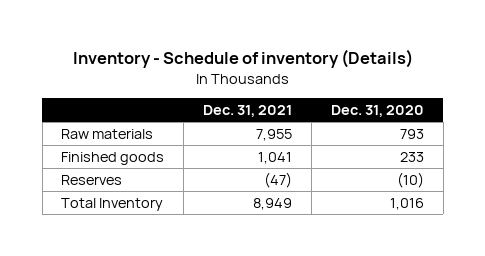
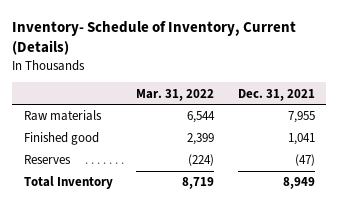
[72,49,413,69] Inventory - Schedule of inventory (Details) -> [11,20,296,56] Inventory- Schedule of Inventory, Current (Details)
[330,104,424,117] Dec. 31, 2020 -> none
none -> [136,88,215,101] Mar. 31, 2022
[61,151,165,165] Finished goods -> [23,132,99,146] Finished good

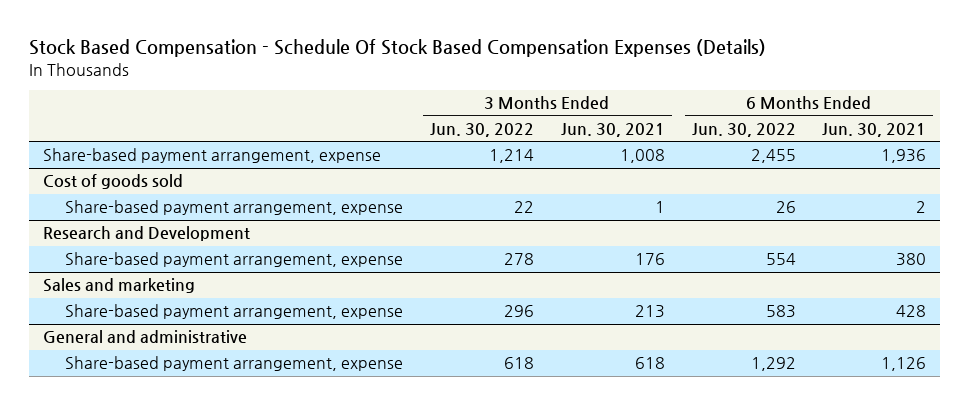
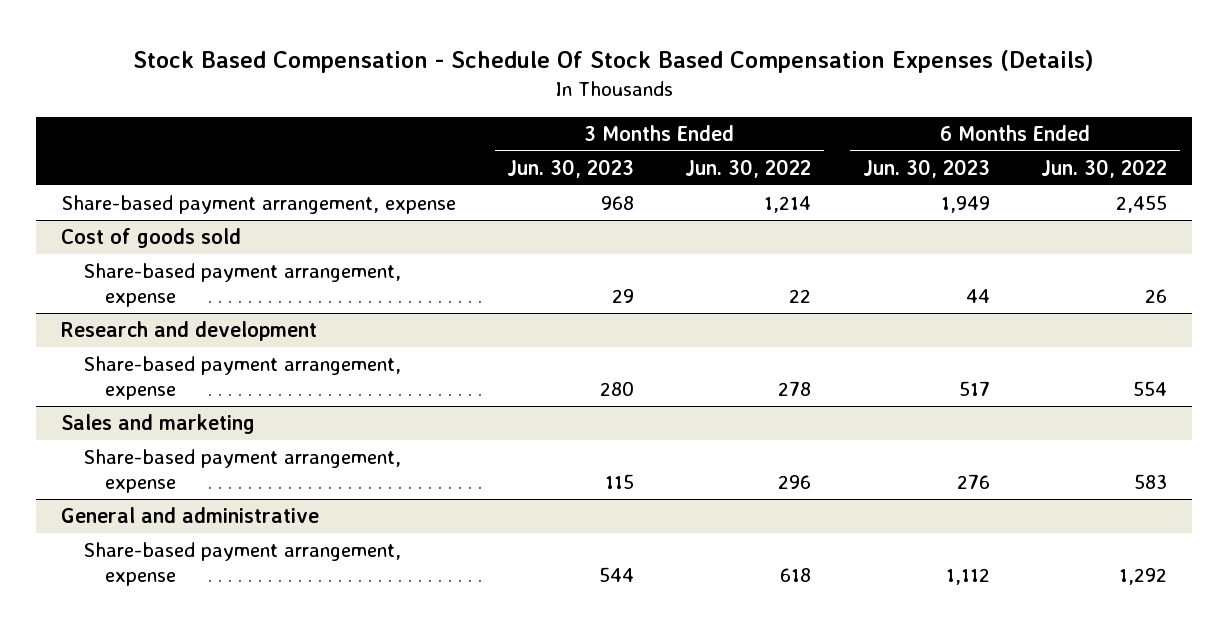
[560,123,665,138] Jun. 30, 2021 -> none
[822,123,927,138] Jun. 30, 2021 -> none
none -> [507,158,635,178] Jun. 30, 2023
none -> [862,158,990,178] Jun. 30, 2023
[42,226,250,242] Research and Development -> [61,321,318,342] Research and development

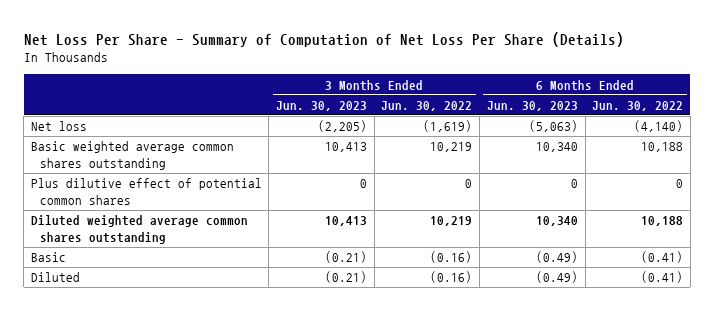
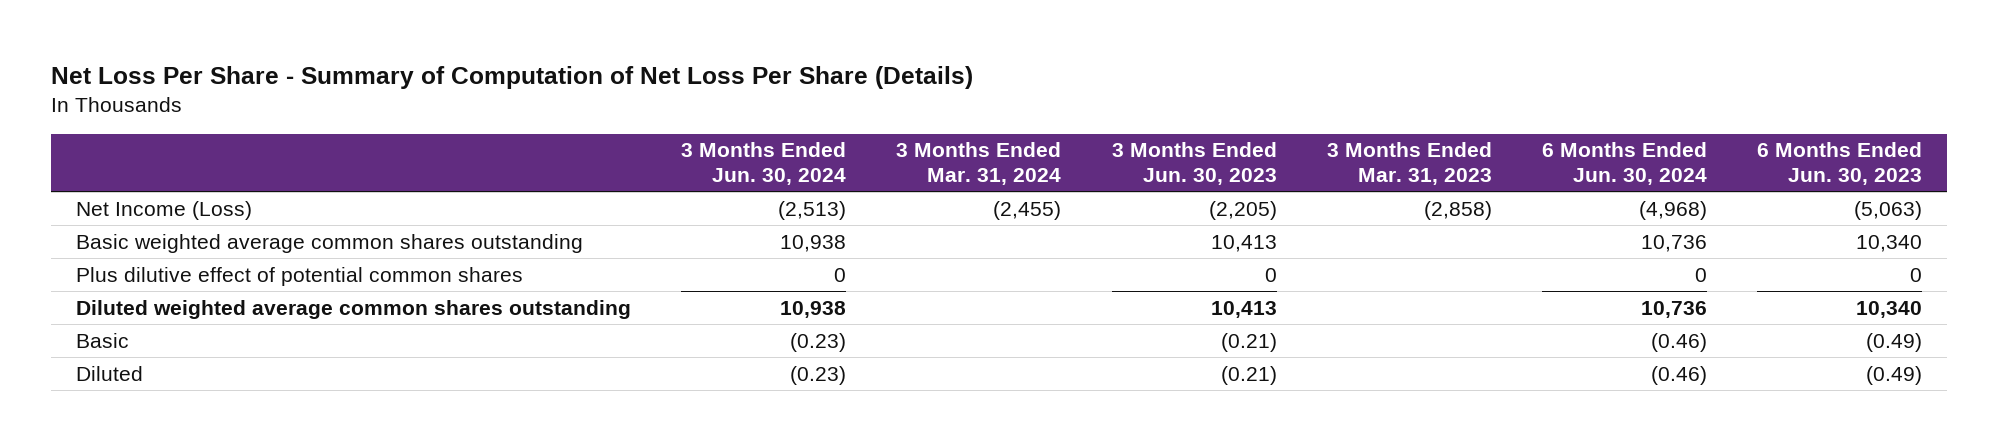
[381,100,473,111] Jun. 30, 2022 -> none
[592,100,684,111] Jun. 30, 2022 -> none
none -> [681,142,847,186] 3 Months Ended Jun. 30, 2024
none -> [896,142,1062,186] 3 Months Ended Mar. 31, 2024
none -> [1326,142,1492,186] 3 Months Ended Mar. 31, 2023
none -> [1542,142,1708,186] 6 Months Ended Jun. 30, 2024
[30,121,87,132] Net loss -> [76,200,253,220] Net Income (Loss)

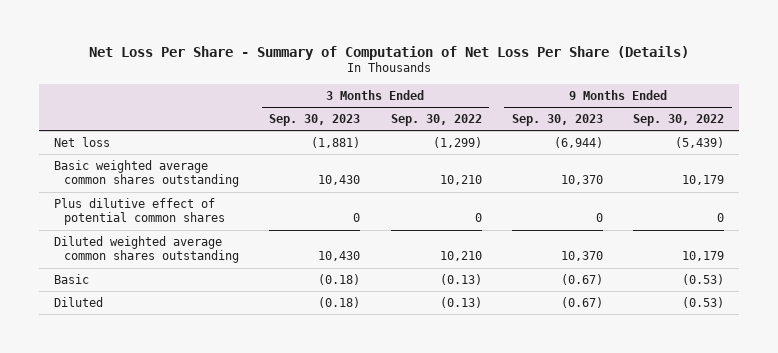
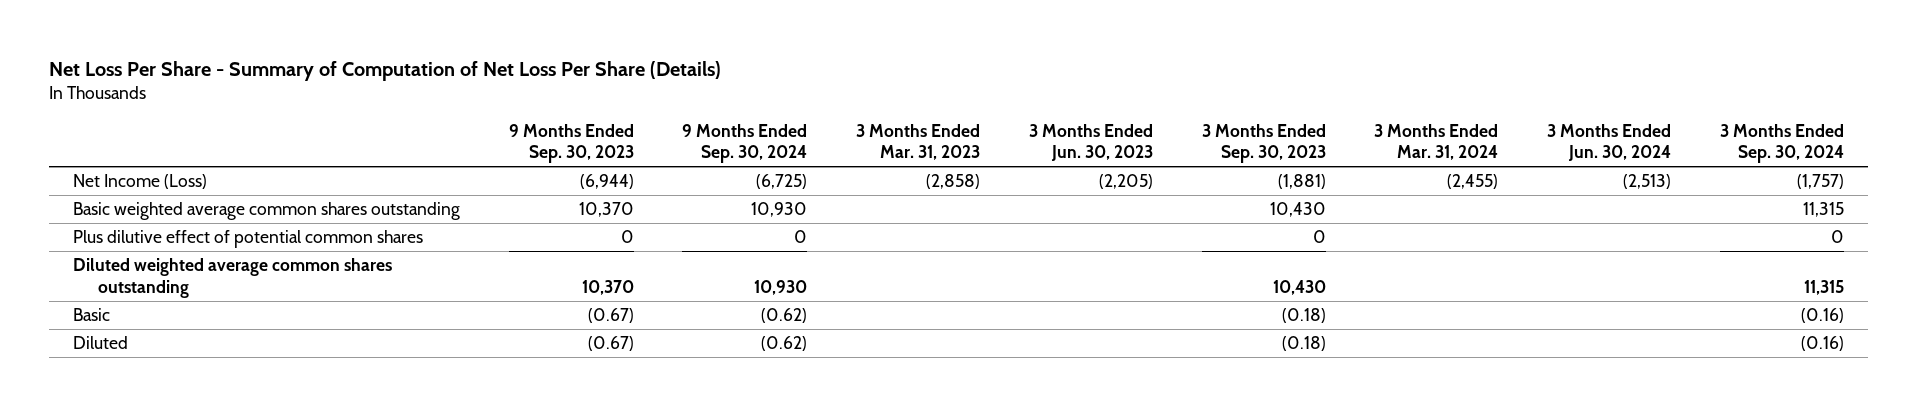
[390,114,482,127] Sep. 30, 2022 -> none
[633,114,725,127] Sep. 30, 2022 -> none
none -> [682,123,808,164] 9 Months Ended Sep. 30, 2024
none -> [856,123,981,161] 3 Months Ended Mar. 31, 2023
none -> [1028,123,1153,162] 3 Months Ended Jun. 30, 2023
none -> [1374,123,1499,161] 3 Months Ended Mar. 31, 2024
none -> [1546,123,1671,162] 3 Months Ended Jun. 30, 2024
none -> [1719,123,1844,164] 3 Months Ended Sep. 30, 2024
[53,136,110,147] Net loss -> [72,174,207,190] Net Income (Loss)

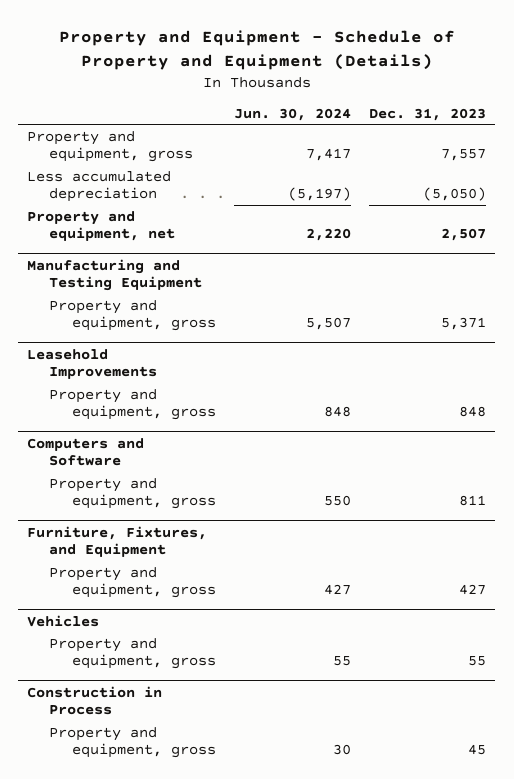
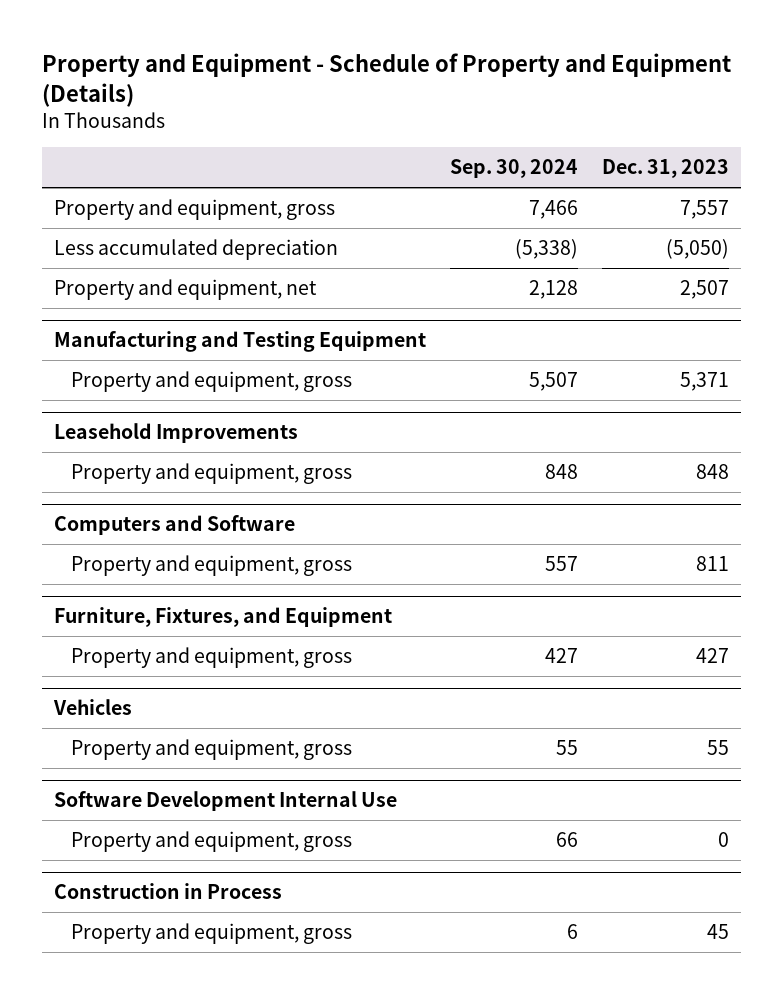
[233,107,351,121] Jun. 30, 2024 -> none
none -> [449,159,578,179] Sep. 30, 2024
none -> [54,791,398,812] Software Development Internal Use
none -> [71,831,353,853] Property and equipment, gross

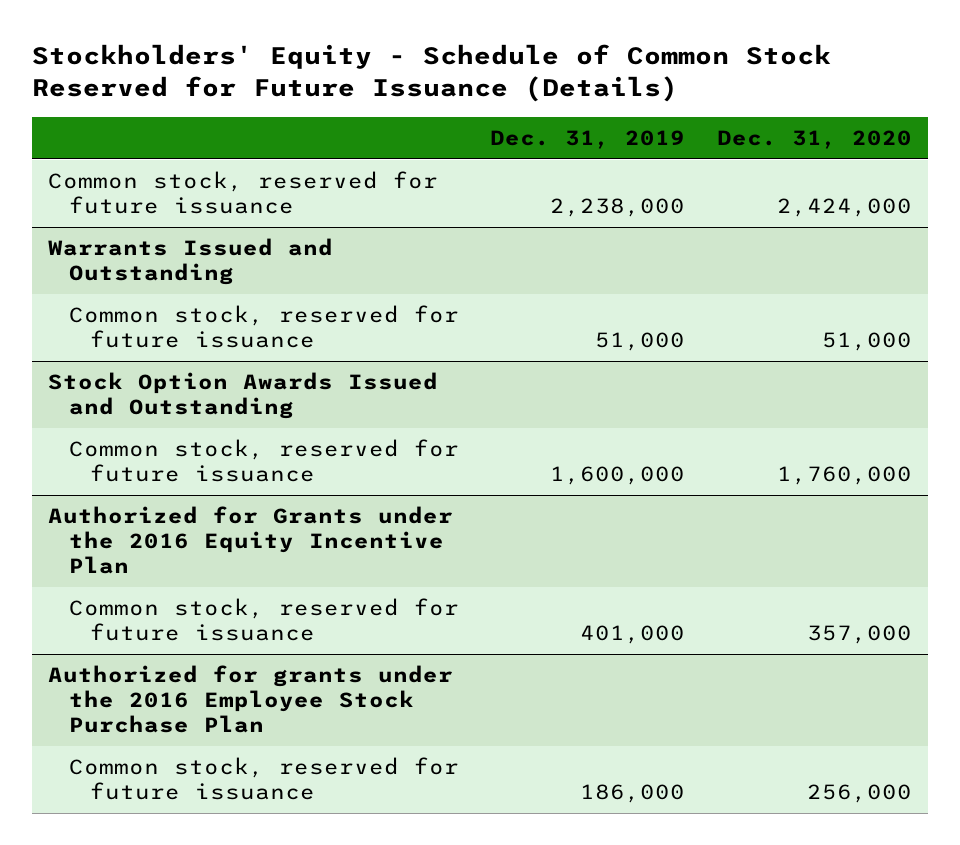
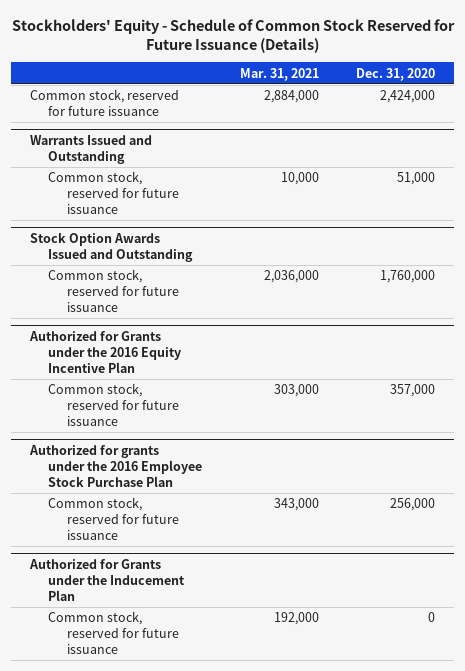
[490,129,686,149] Dec. 31, 2019 -> none
none -> [239,67,319,81] Mar. 31, 2021
none -> [28,559,186,602] Authorized for Grants under the Inducement Plan
none -> [48,611,179,655] Common stock, reserved for future issuance

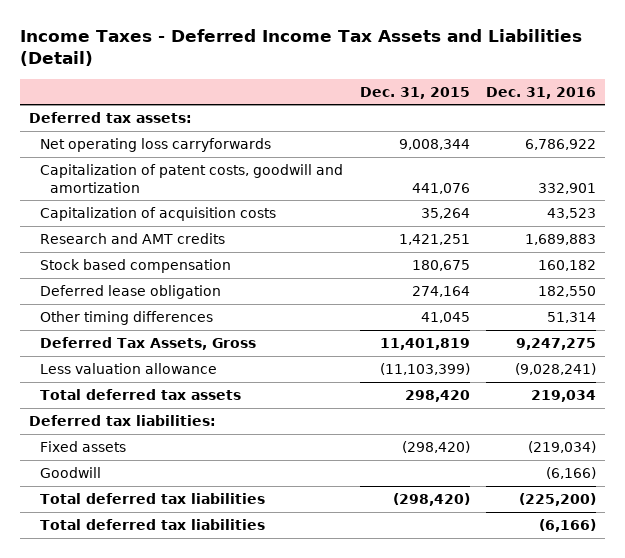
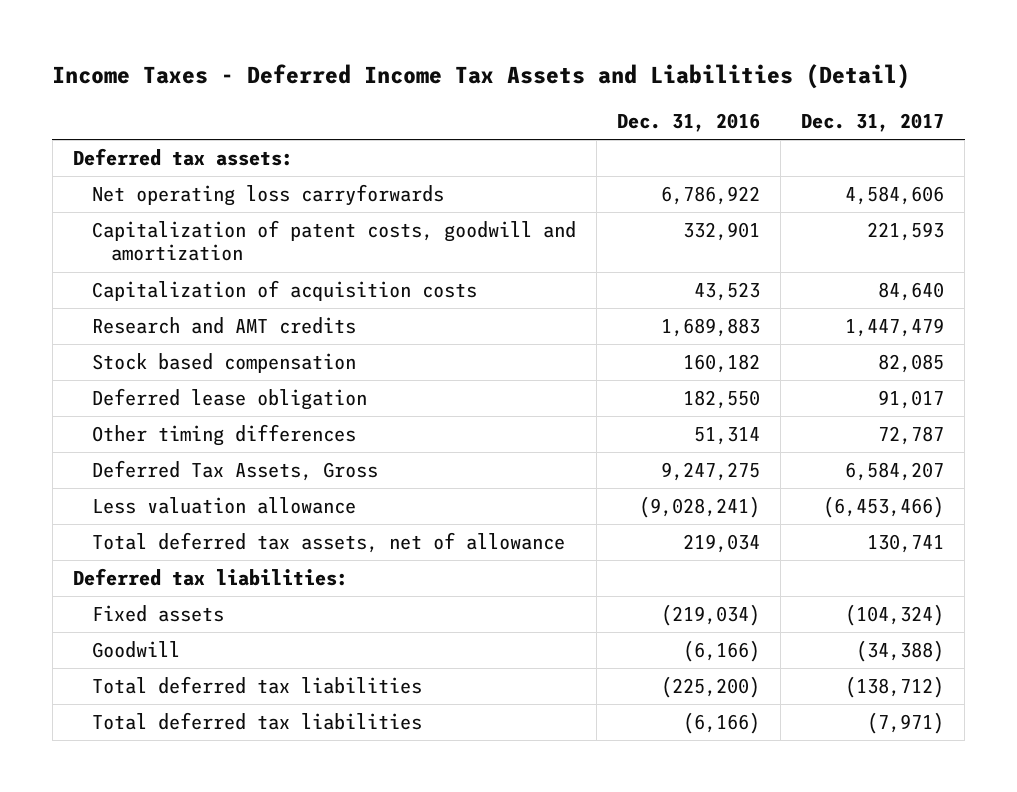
[359,86,470,99] Dec. 31, 2015 -> none
none -> [801,113,945,133] Dec. 31, 2017
[39,388,241,400] Total deferred tax assets -> [91,532,565,554] Total deferred tax assets, net of allowance

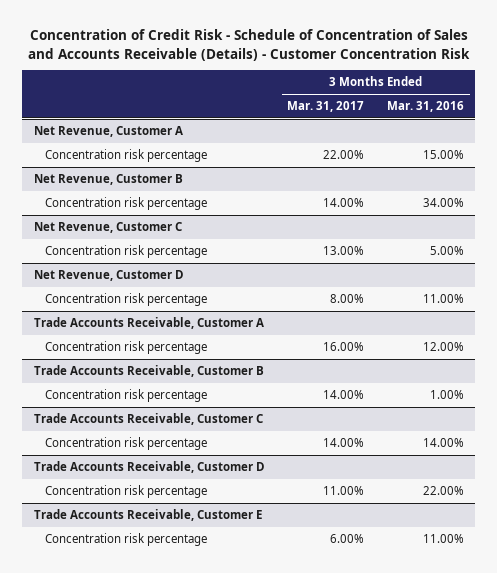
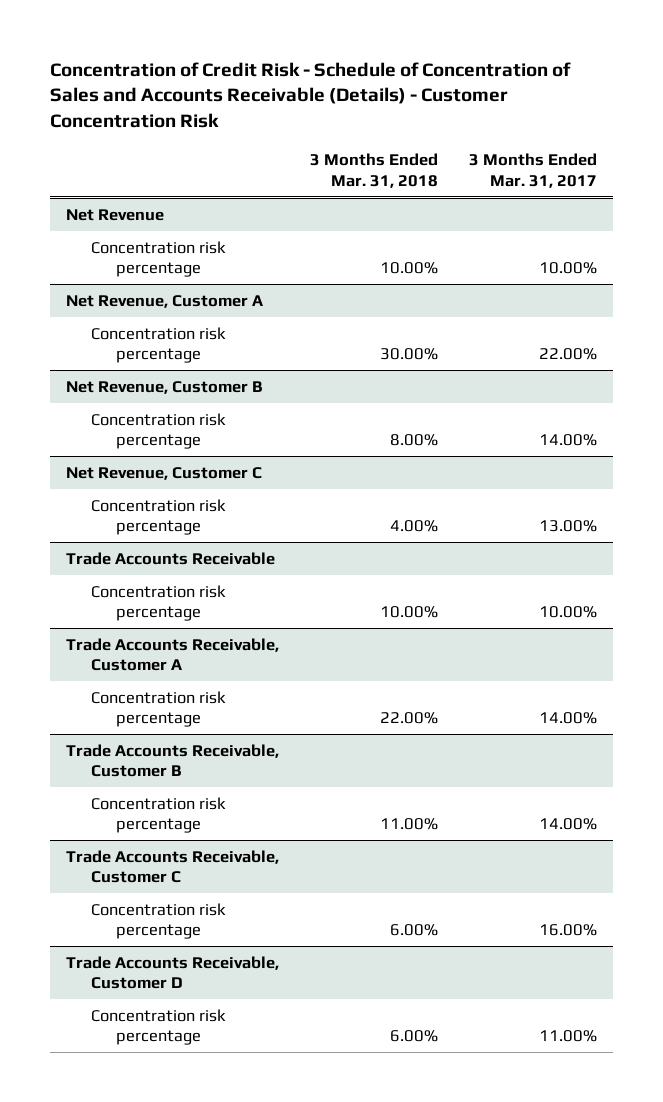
[386,101,464,113] Mar. 31, 2016 -> none
none -> [309,152,438,188] 3 Months Ended Mar. 31, 2018
none -> [65,208,164,221] Net Revenue
none -> [90,240,226,278] Concentration risk percentage
[33,270,184,282] Net Revenue, Customer D -> none
none -> [65,551,275,565] Trade Accounts Receivable
[330,294,365,304] 8.00% -> [538,606,597,619] 10.00%
[323,342,365,352] 16.00% -> [538,712,597,725] 14.00%
[323,438,365,448] 14.00% -> [538,924,597,937] 16.00%
[33,509,262,522] Trade Accounts Receivable, Customer E -> none
[45,533,208,547] Concentration risk percentage -> none

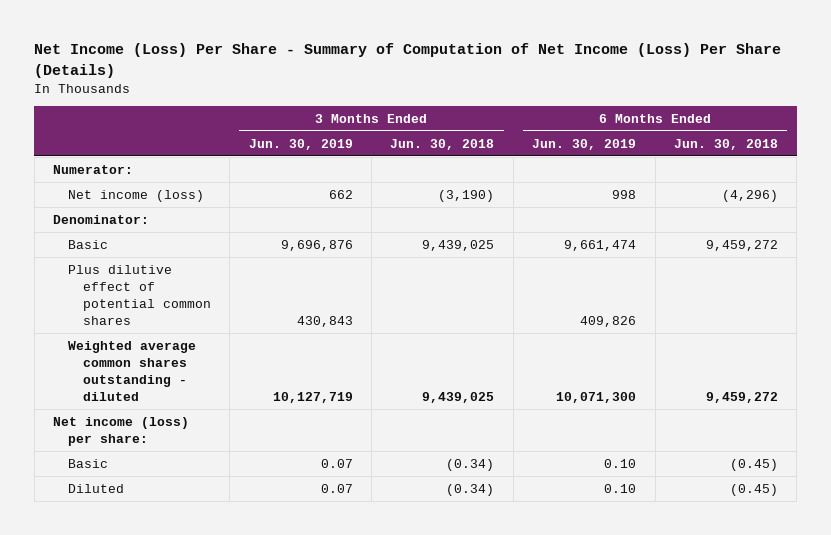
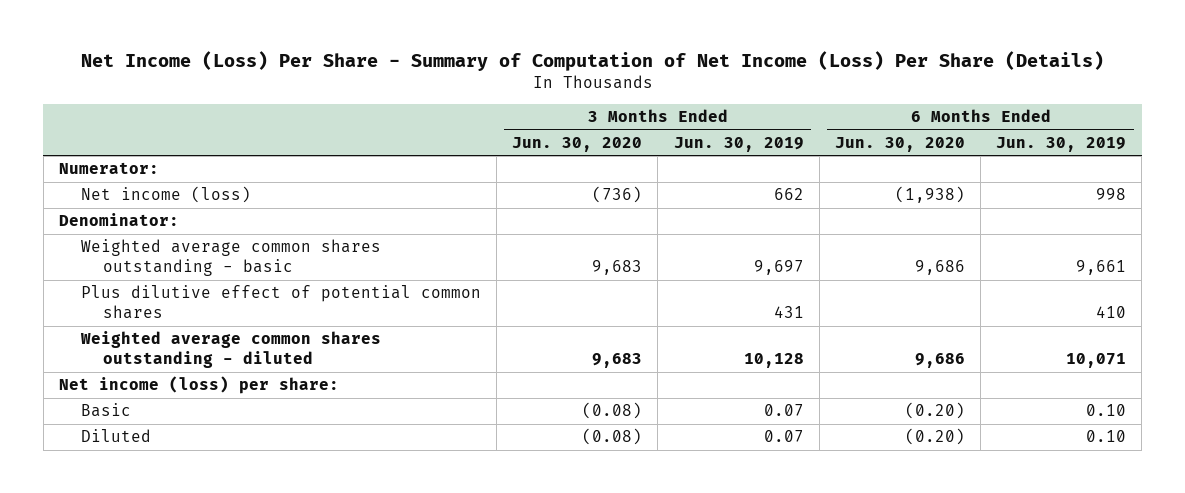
[390,138,495,150] Jun. 30, 2018 -> none
[673,138,778,150] Jun. 30, 2018 -> none
none -> [512,136,643,152] Jun. 30, 2020
none -> [834,136,965,152] Jun. 30, 2020
[67,239,108,249] Basic -> none
none -> [80,239,381,277] Weighted average common shares outstanding - basic
[296,316,353,328] 430,843 -> [773,306,804,319] 431
[580,316,637,328] 409,826 -> [1096,306,1127,319] 410
[272,392,353,404] 10,127,719 -> [743,353,804,369] 10,128
[556,392,637,404] 10,071,300 -> [1066,353,1127,369] 10,071

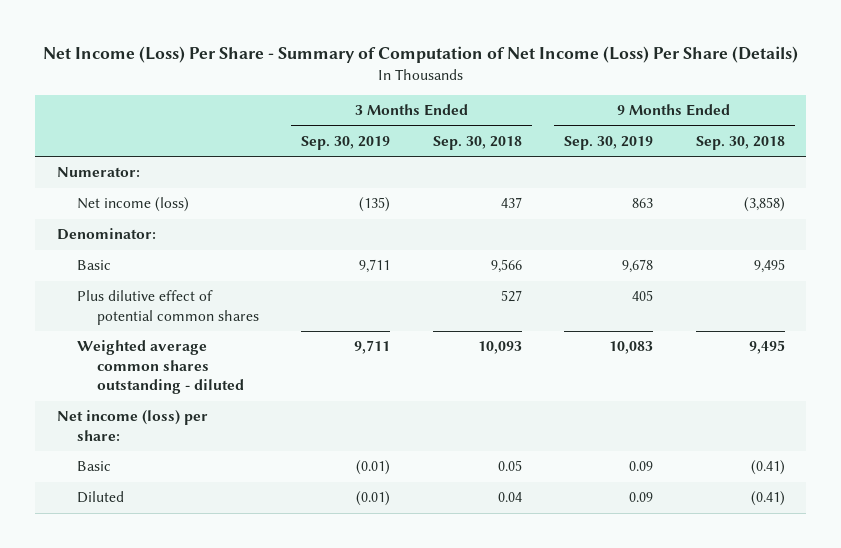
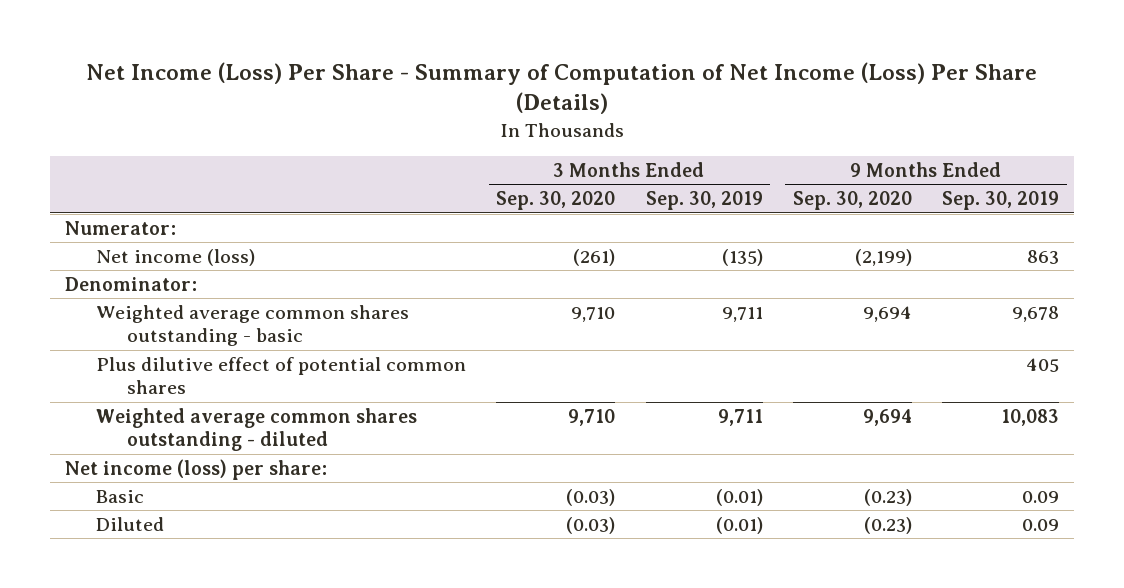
[432,135,522,150] Sep. 30, 2018 -> none
[695,135,785,150] Sep. 30, 2018 -> none
none -> [496,191,616,211] Sep. 30, 2020
none -> [792,191,912,211] Sep. 30, 2020
[76,260,111,271] Basic -> [95,304,409,347] Weighted average common shares outstanding - basic

